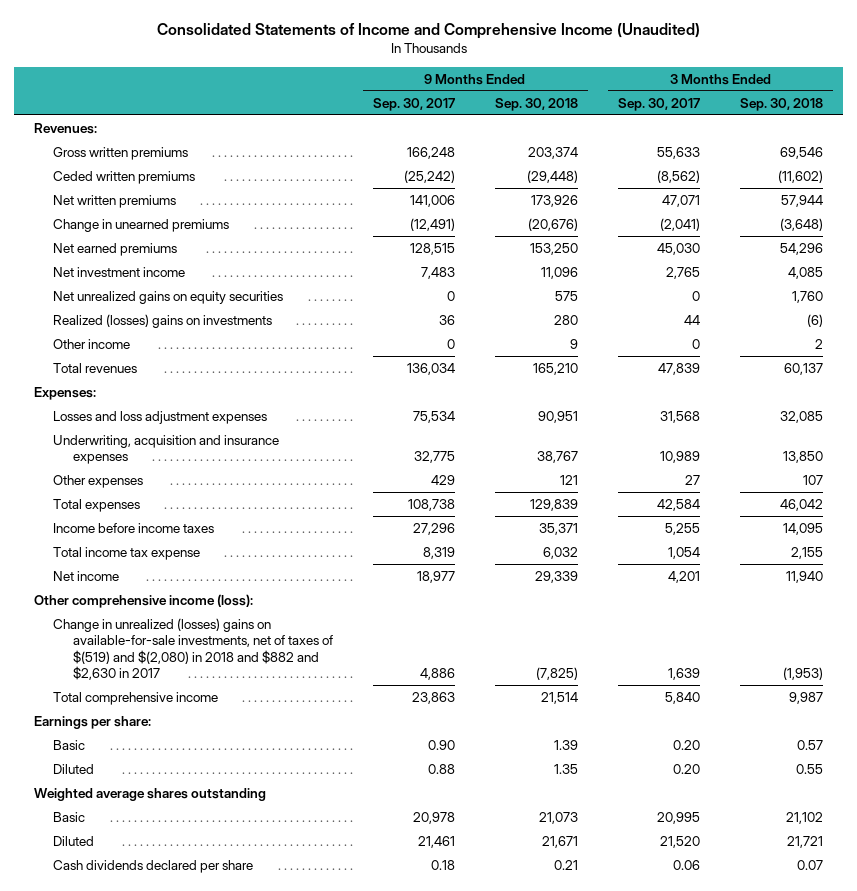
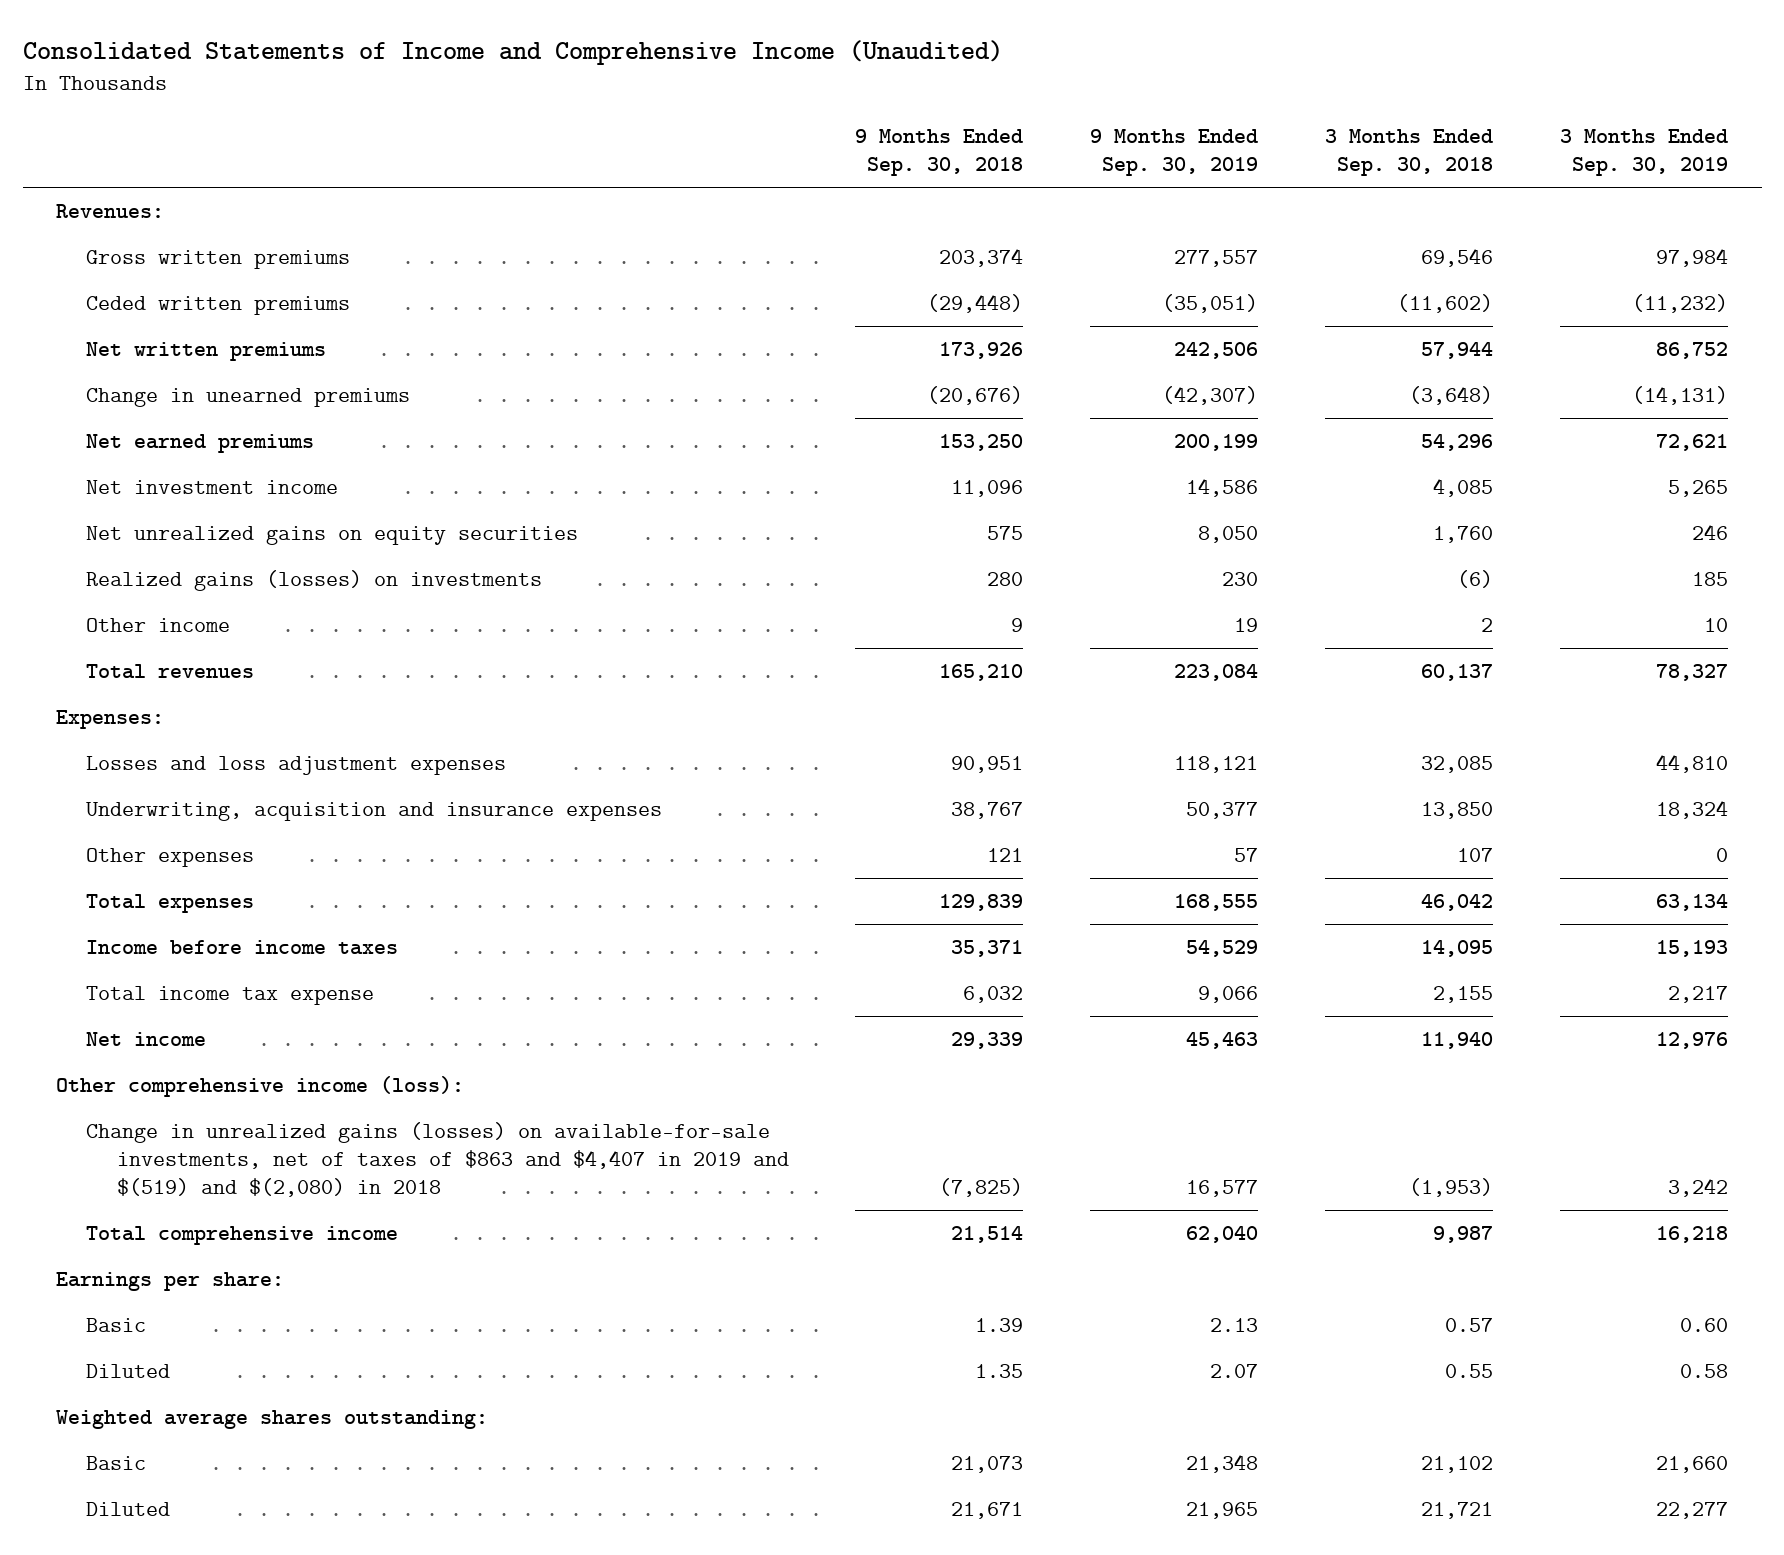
[372,97,455,111] Sep. 30, 2017 -> none
[618,97,701,111] Sep. 30, 2017 -> none
none -> [1090,129,1259,177] 9 Months Ended Sep. 30, 2019
none -> [1560,129,1729,177] 3 Months Ended Sep. 30, 2019
[53,313,273,328] Realized (losses) gains on investments -> [86,570,543,592] Realized gains (losses) on investments
[53,617,333,681] Change in unrealized (losses) gains on available-for-sale investments, net of taxes of $(519) and $(2,080) in 2018 and $882 and $2,630 in 2017 -> [86,1122,789,1197] Change in unrealized gains (losses) on available-for-sale investments, net of taxes of $863 and $4,407 in 2019 and $(519) and $(2,080) in 2018
[34,787,267,801] Weighted average shares outstanding -> [55,1410,488,1430] Weighted average shares outstanding:
[53,859,254,873] Cash dividends declared per share -> none

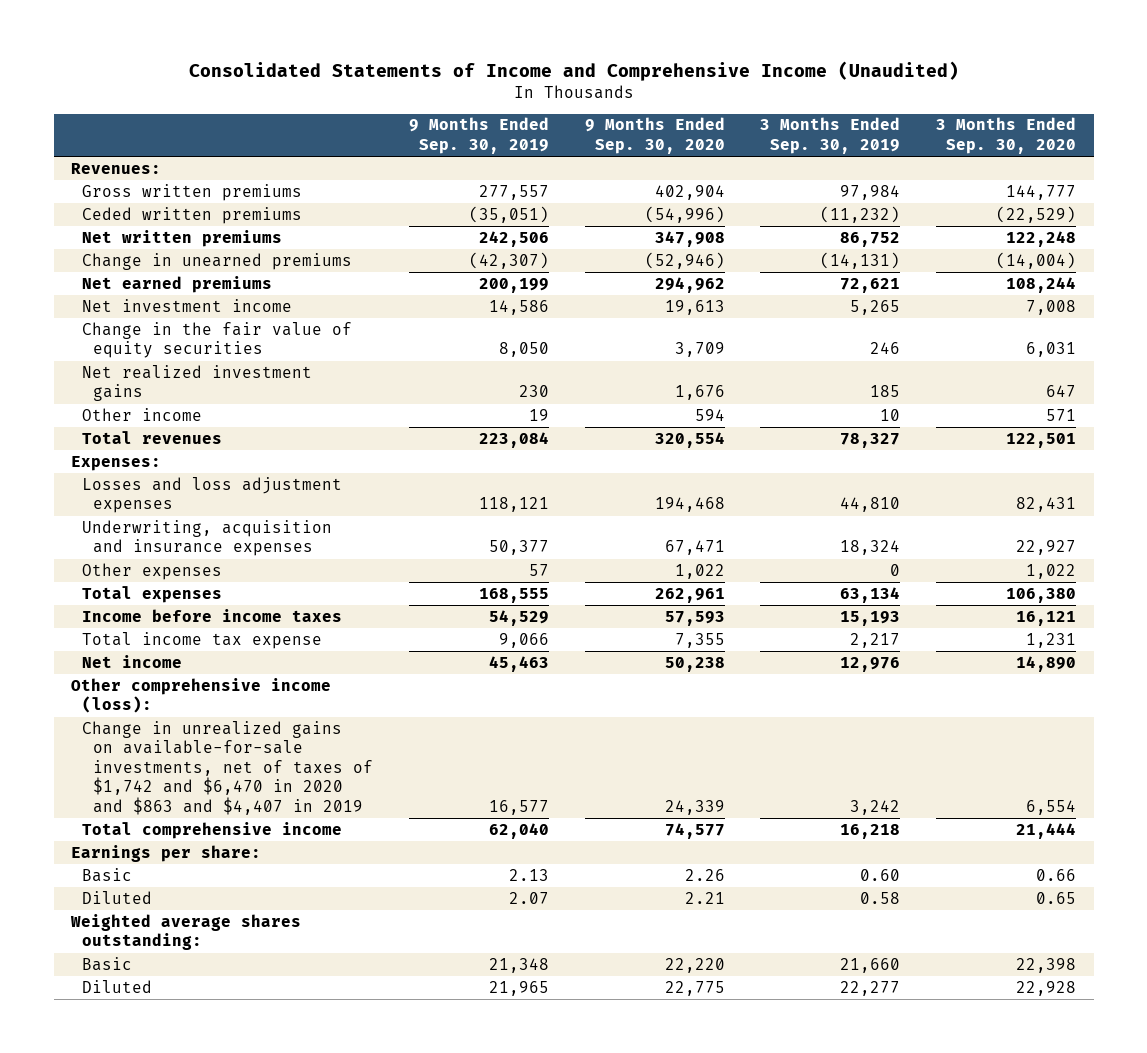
[855,129,1024,177] 9 Months Ended Sep. 30, 2018 -> none
[1325,129,1494,177] 3 Months Ended Sep. 30, 2018 -> none
none -> [584,117,725,154] 9 Months Ended Sep. 30, 2020
none -> [935,117,1076,154] 3 Months Ended Sep. 30, 2020
[86,526,579,546] Net unrealized gains on equity securities -> [82,321,353,359] Change in the fair value of equity securities
[86,570,543,592] Realized gains (losses) on investments -> [82,364,313,402] Net realized investment gains
[86,1122,789,1197] Change in unrealized gains (losses) on available-for-sale investments, net of taxes of $863 and $4,407 in 2019 and $(519) and $(2,080) in 2018 -> [82,720,374,815] Change in unrealized gains on available-for-sale investments, net of taxes of $1,742 and $6,470 in 2020 and $863 and $4,407 in 2019

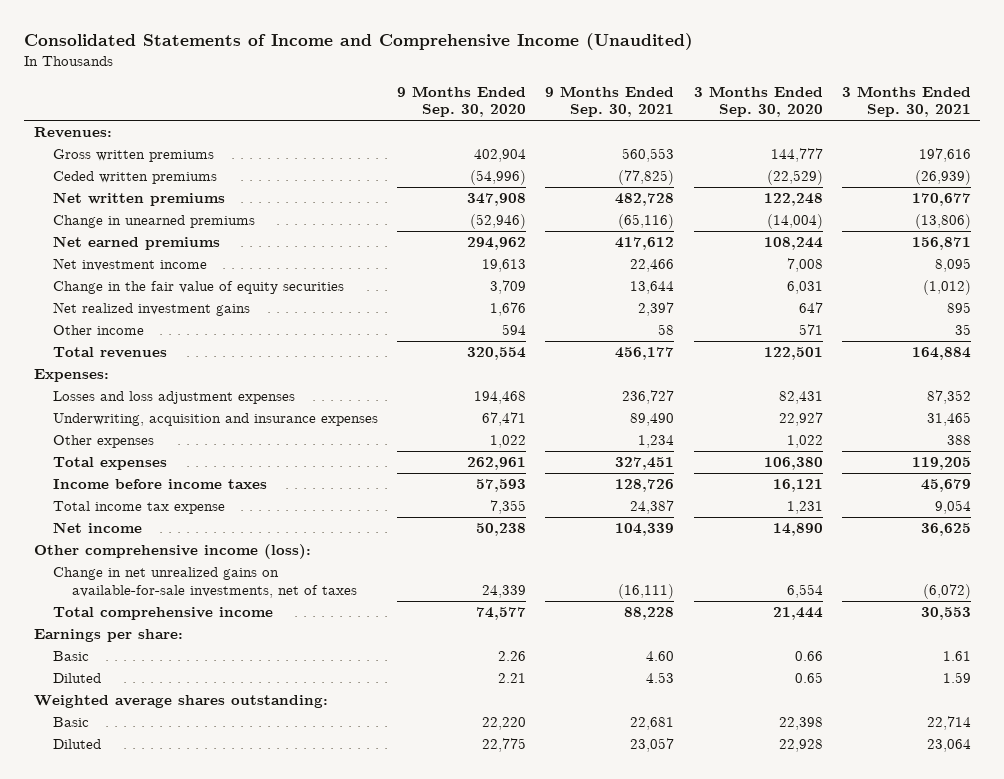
[408,117,549,154] 9 Months Ended Sep. 30, 2019 -> none
[760,117,901,154] 3 Months Ended Sep. 30, 2019 -> none
none -> [545,85,675,118] 9 Months Ended Sep. 30, 2021
none -> [841,85,971,118] 3 Months Ended Sep. 30, 2021
[82,720,374,815] Change in unrealized gains on available-for-sale investments, net of taxes of $1,742 and $6,470 in 2020 and $863 and $4,407 in 2019 -> [53,567,358,598] Change in net unrealized gains on available-for-sale investments, net of taxes

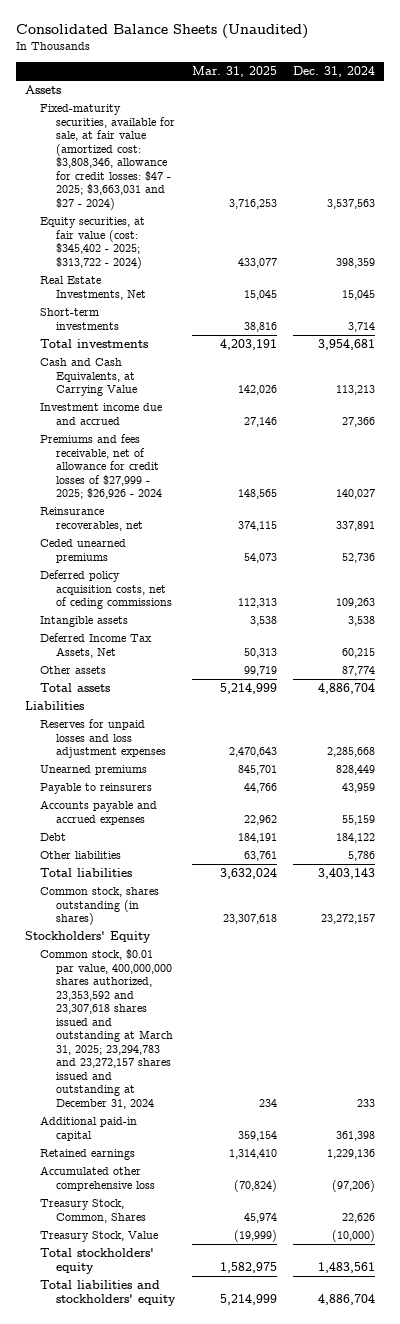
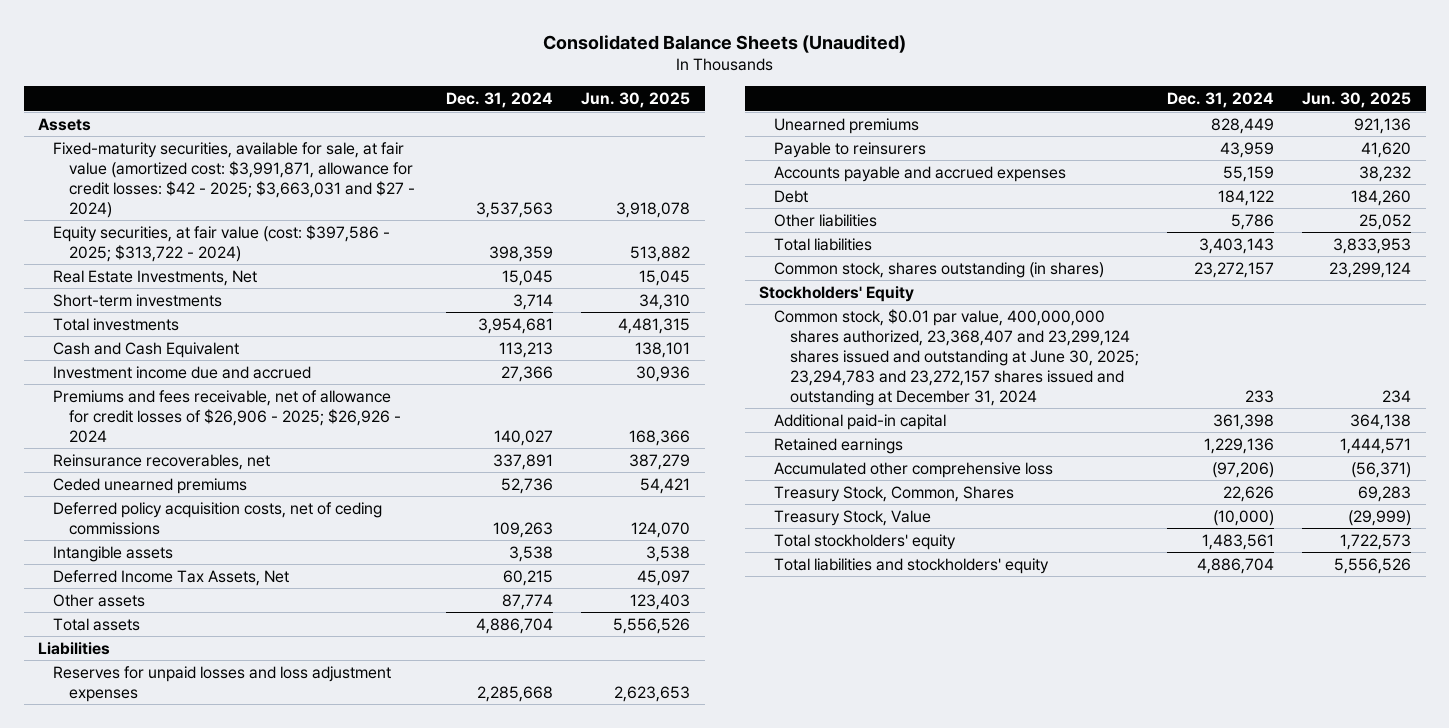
[191,66,277,78] Mar. 31, 2025 -> none
none -> [581,92,691,109] Jun. 30, 2025
[40,104,175,210] Fixed-maturity securities, available for sale, at fair value (amortized cost: $3,808,346, allowance for credit losses: $47 - 2025; $3,663,031 and $27 - 2024) -> [53,141,415,218] Fixed-maturity securities, available for sale, at fair value (amortized cost: $3,991,871, allowance for credit losses: $42 - 2025; $3,663,031 and $27 - 2024)
[40,217,146,269] Equity securities, at fair value (cost: $345,402 - 2025; $313,722 - 2024) -> [53,224,391,262] Equity securities, at fair value (cost: $397,586 - 2025; $313,722 - 2024)
[40,358,137,397] Cash and Cash Equivalents, at Carrying Value -> [53,341,240,358] Cash and Cash Equivalent
[40,434,162,500] Premiums and fees receivable, net of allowance for credit losses of $27,999 - 2025; $26,926 - 2024 -> [53,389,401,443] Premiums and fees receivable, net of allowance for credit losses of $26,906 - 2025; $26,926 - 2024
[40,949,173,1109] Common stock, $0.01 par value, 400,000,000 shares authorized, 23,353,592 and 23,307,618 shares issued and outstanding at March 31, 2025; 23,294,783 and 23,272,157 shares issued and outstanding at December 31, 2024 -> [774,308,1139,406] Common stock, $0.01 par value, 400,000,000 shares authorized, 23,368,407 and 23,299,124 shares issued and outstanding at June 30, 2025; 23,294,783 and 23,272,157 shares issued and outstanding at December 31, 2024

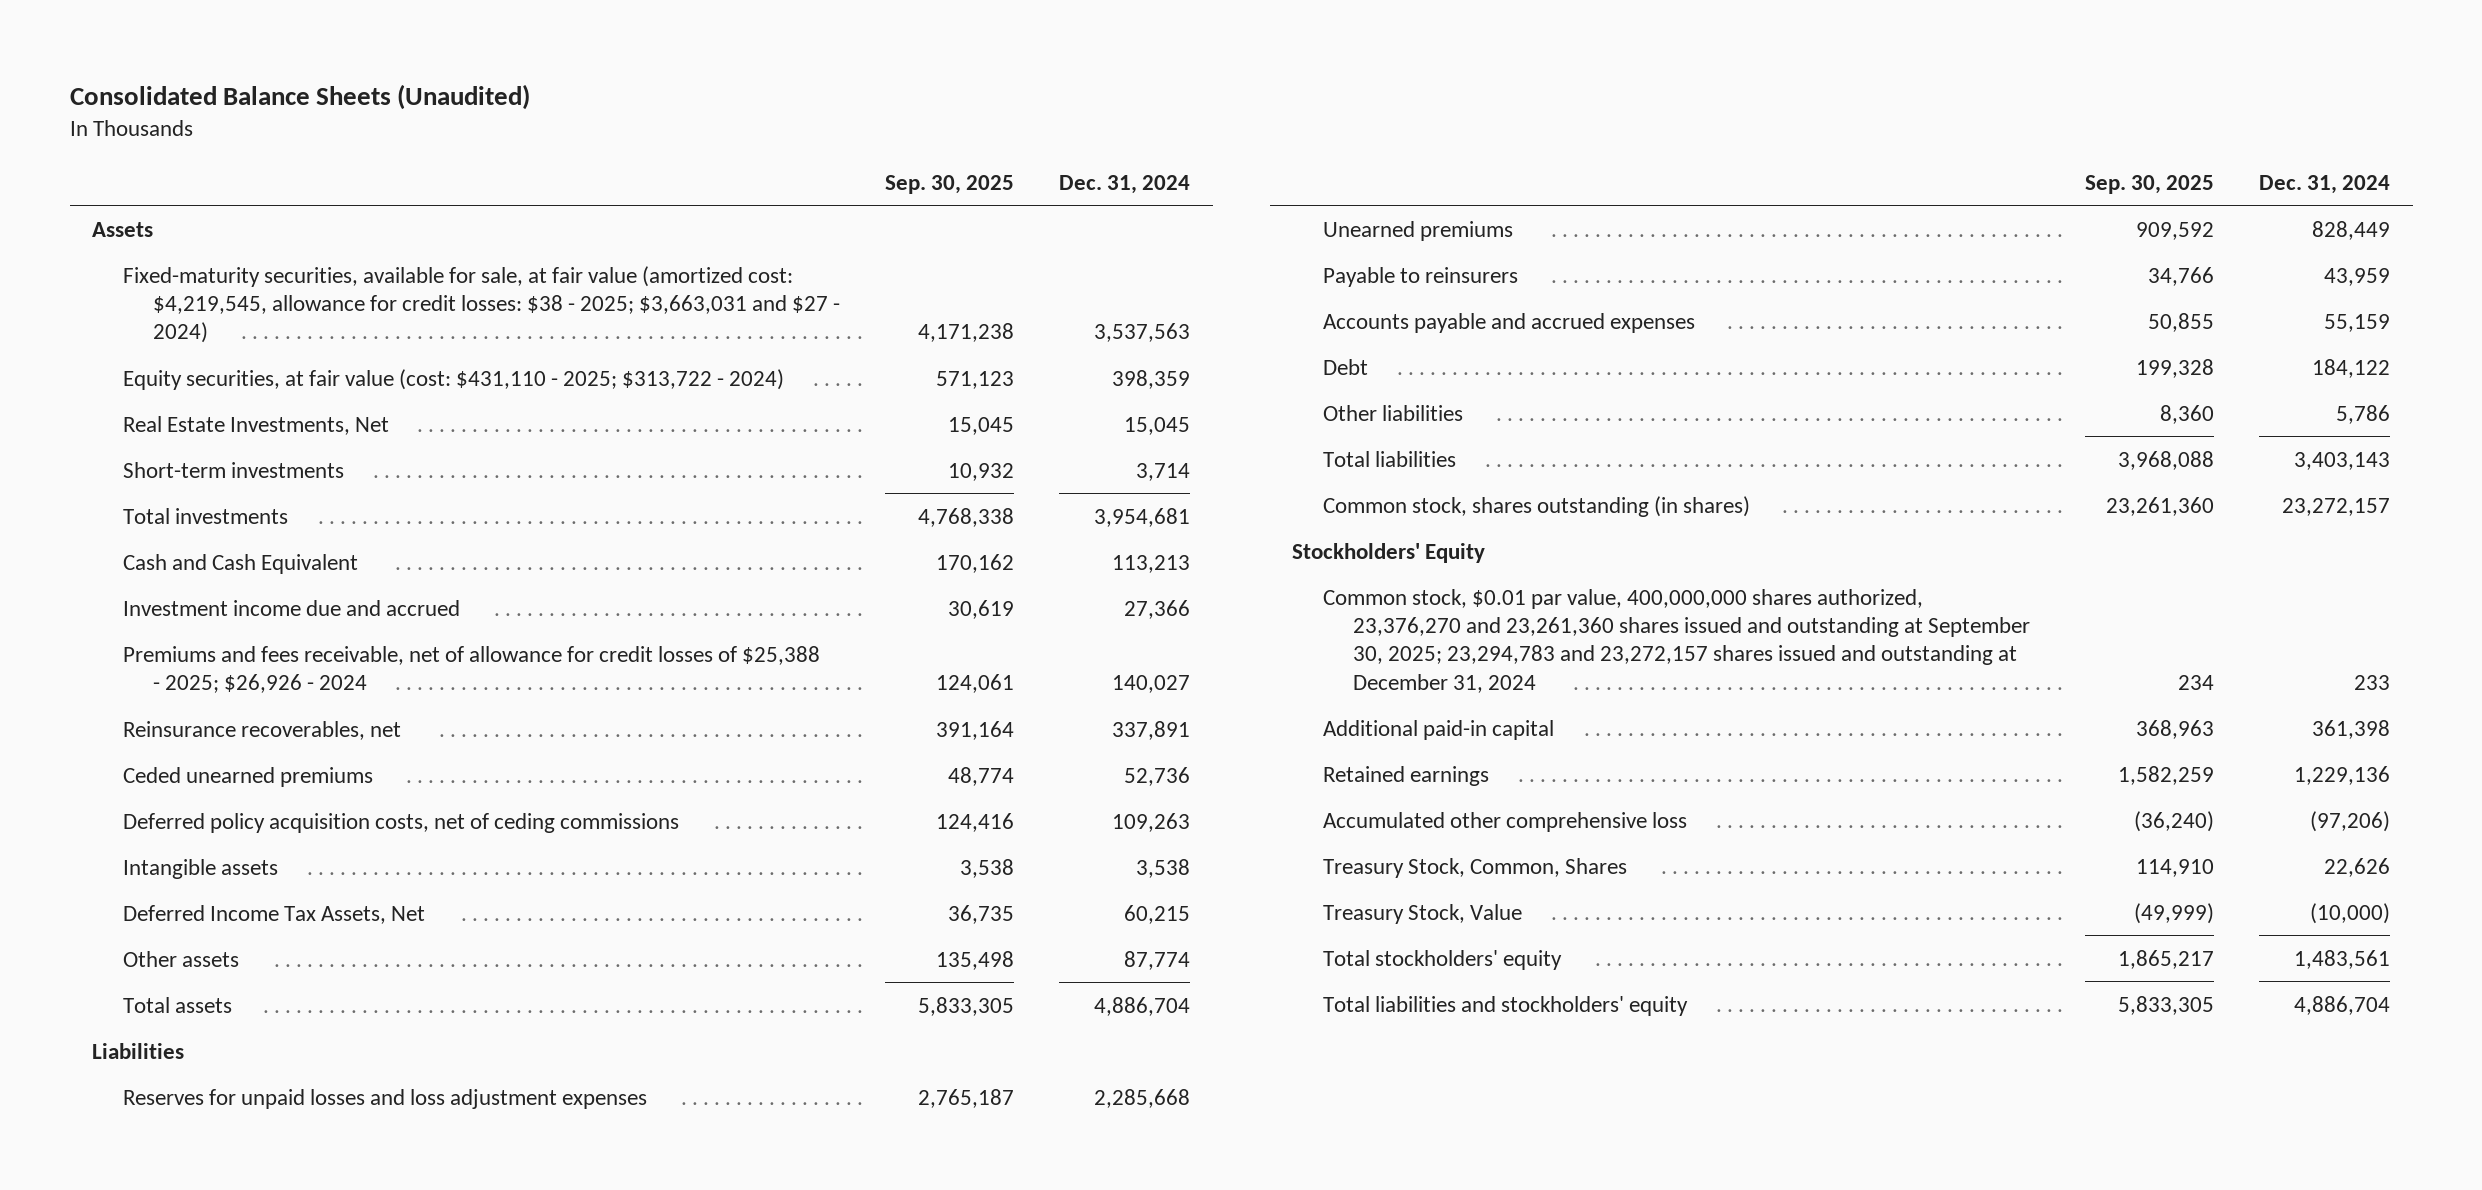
[581,92,691,109] Jun. 30, 2025 -> none
none -> [885,174,1015,194] Sep. 30, 2025
[53,141,415,218] Fixed-maturity securities, available for sale, at fair value (amortized cost: $3,991,871, allowance for credit losses: $42 - 2025; $3,663,031 and $27 - 2024) -> [122,265,841,344] Fixed-maturity securities, available for sale, at fair value (amortized cost: $4,219,545, allowance for credit losses: $38 - 2025; $3,663,031 and $27 - 2024)
[53,224,391,262] Equity securities, at fair value (cost: $397,586 - 2025; $313,722 - 2024) -> [122,368,784,390] Equity securities, at fair value (cost: $431,110 - 2025; $313,722 - 2024)
[53,389,401,443] Premiums and fees receivable, net of allowance for credit losses of $26,906 - 2025; $26,926 - 2024 -> [122,645,820,693] Premiums and fees receivable, net of allowance for credit losses of $25,388 - 2025; $26,926 - 2024
[774,308,1139,406] Common stock, $0.01 par value, 400,000,000 shares authorized, 23,368,407 and 23,299,124 shares issued and outstanding at June 30, 2025; 23,294,783 and 23,272,157 shares issued and outstanding at December 31, 2024 -> [1322,588,2031,693] Common stock, $0.01 par value, 400,000,000 shares authorized, 23,376,270 and 23,261,360 shares issued and outstanding at September 30, 2025; 23,294,783 and 23,272,157 shares issued and outstanding at December 31, 2024

